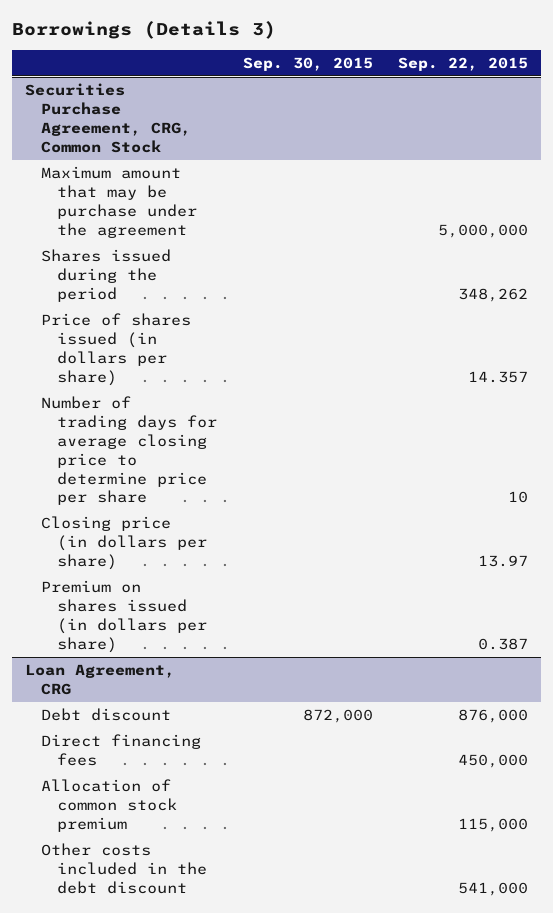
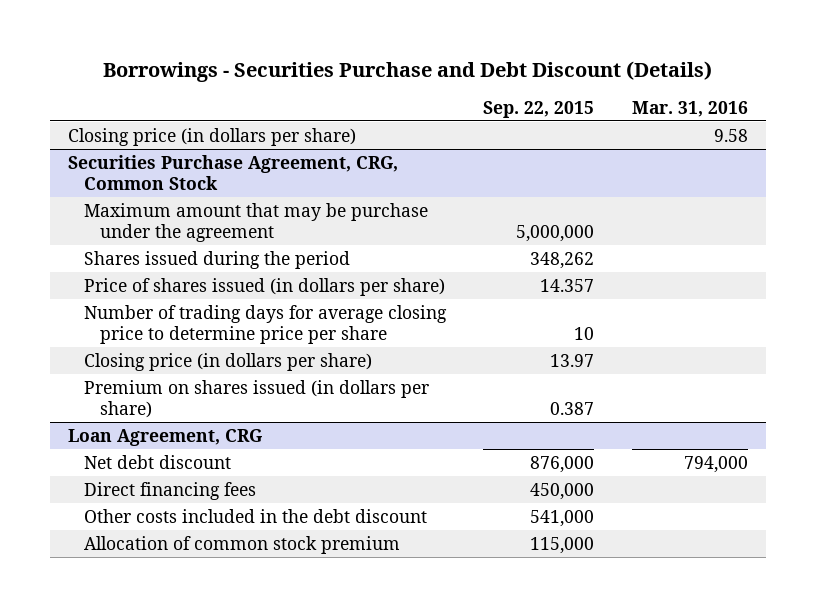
[12,20,277,39] Borrowings (Details 3) -> [102,60,712,82] Borrowings - Securities Purchase and Debt Discount (Details)
[242,56,373,71] Sep. 30, 2015 -> none
none -> [631,100,748,117] Mar. 31, 2016
none -> [68,127,357,146] Closing price (in dollars per share)
[41,708,172,722] Debt discount -> [83,454,231,469] Net debt discount
[41,779,178,832] Allocation of common stock premium -> [83,535,400,554] Allocation of common stock premium

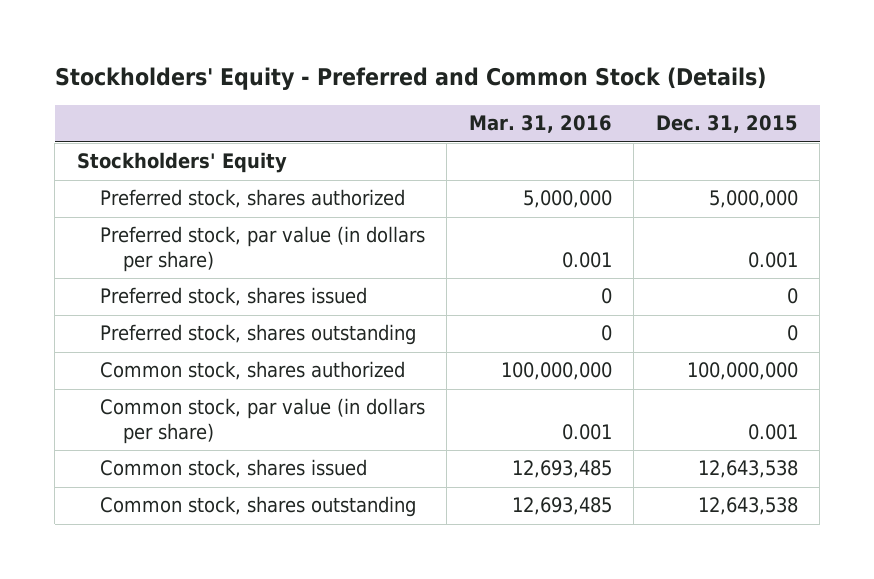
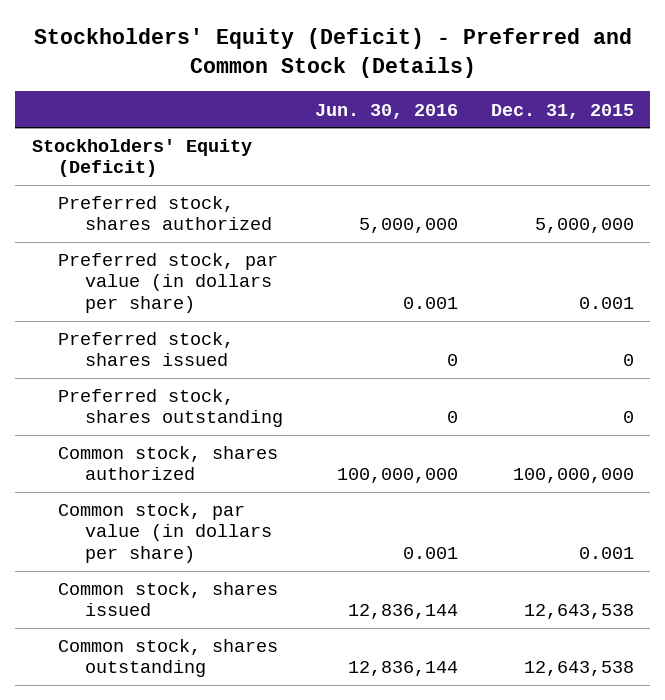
[54,67,766,91] Stockholders' Equity - Preferred and Common Stock (Details) -> [33,28,632,78] Stockholders' Equity (Deficit) - Preferred and Common Stock (Details)
[468,115,612,134] Mar. 31, 2016 -> none
none -> [315,103,459,119] Jun. 30, 2016
[76,152,287,174] Stockholders' Equity -> [31,139,252,178] Stockholders' Equity (Deficit)

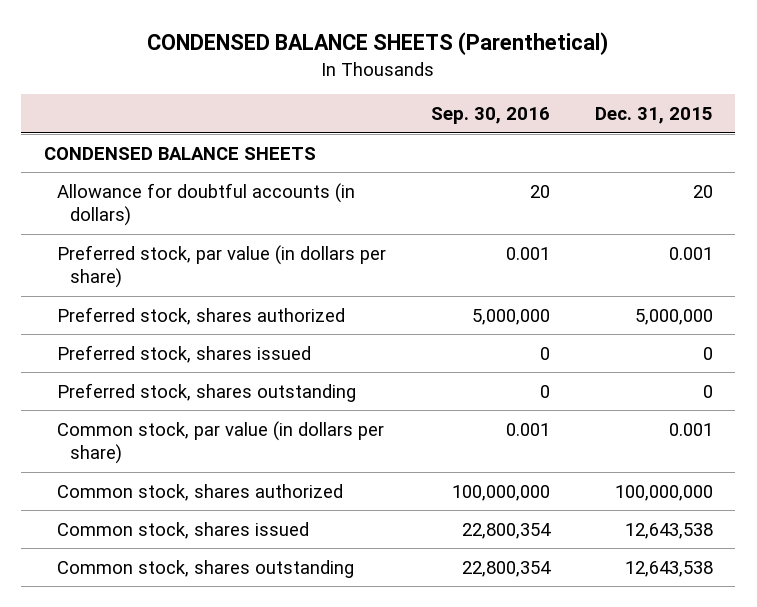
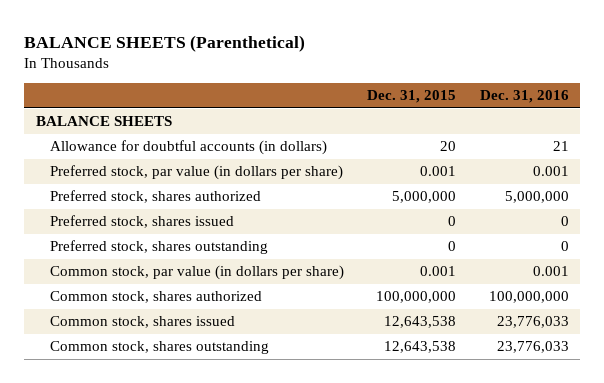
[147,32,609,56] CONDENSED BALANCE SHEETS (Parenthetical) -> [24,34,306,52] BALANCE SHEETS (Parenthetical)
[430,107,550,125] Sep. 30, 2016 -> none
none -> [479,90,569,104] Dec. 31, 2016
[43,146,316,160] CONDENSED BALANCE SHEETS -> [35,116,172,127] BALANCE SHEETS

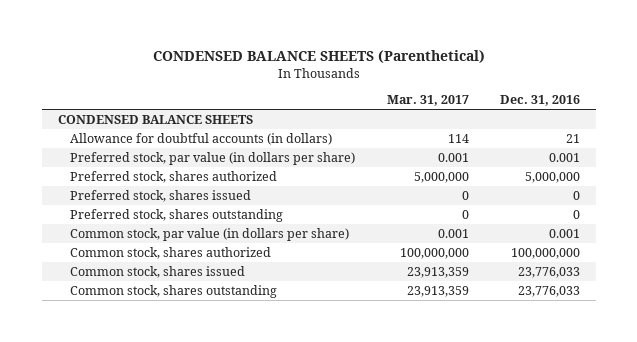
[24,34,306,52] BALANCE SHEETS (Parenthetical) -> [152,50,485,64] CONDENSED BALANCE SHEETS (Parenthetical)
[367,90,457,104] Dec. 31, 2015 -> none
none -> [386,95,469,107] Mar. 31, 2017
[35,116,172,127] BALANCE SHEETS -> [57,114,253,124] CONDENSED BALANCE SHEETS

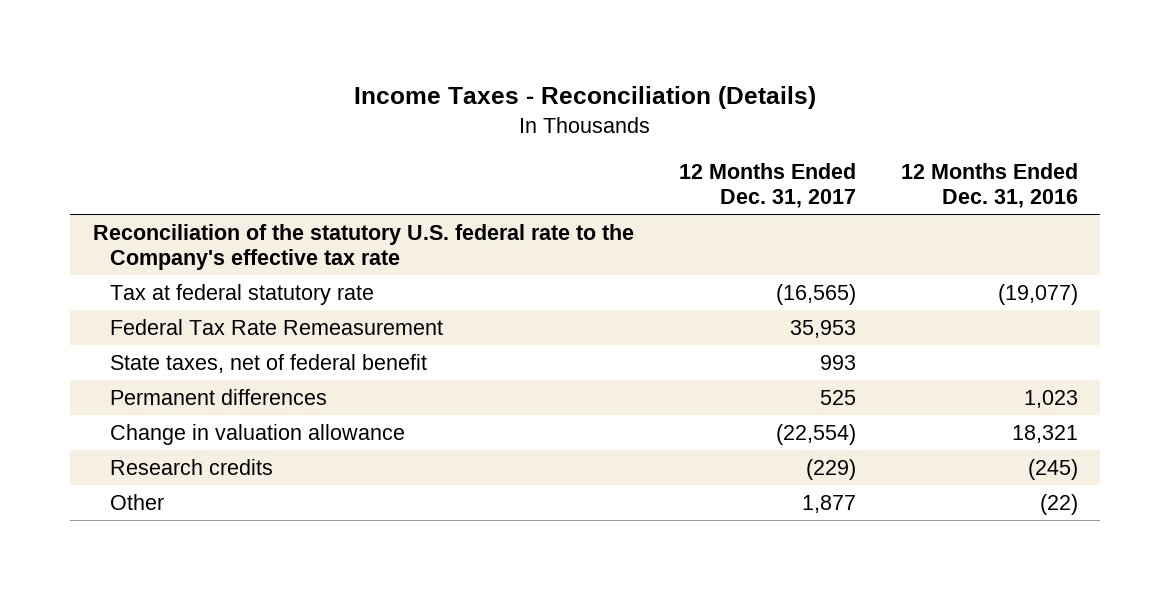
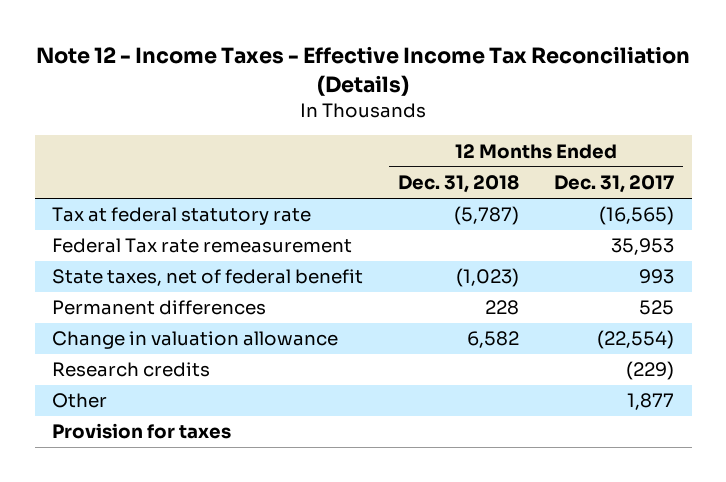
[354,85,817,109] Income Taxes - Reconciliation (Details) -> [36,46,691,96] Note 12 - Income Taxes - Effective Income Tax Reconciliation (Details)
[900,163,1078,209] 12 Months Ended Dec. 31, 2016 -> none
none -> [398,175,520,194] Dec. 31, 2018
[92,224,634,270] Reconciliation of the statutory U.S. federal rate to the Company's effective tax rate -> none
[110,319,444,336] Federal Tax Rate Remeasurement -> [52,238,353,254] Federal Tax rate remeasurement
none -> [52,423,232,440] Provision for taxes

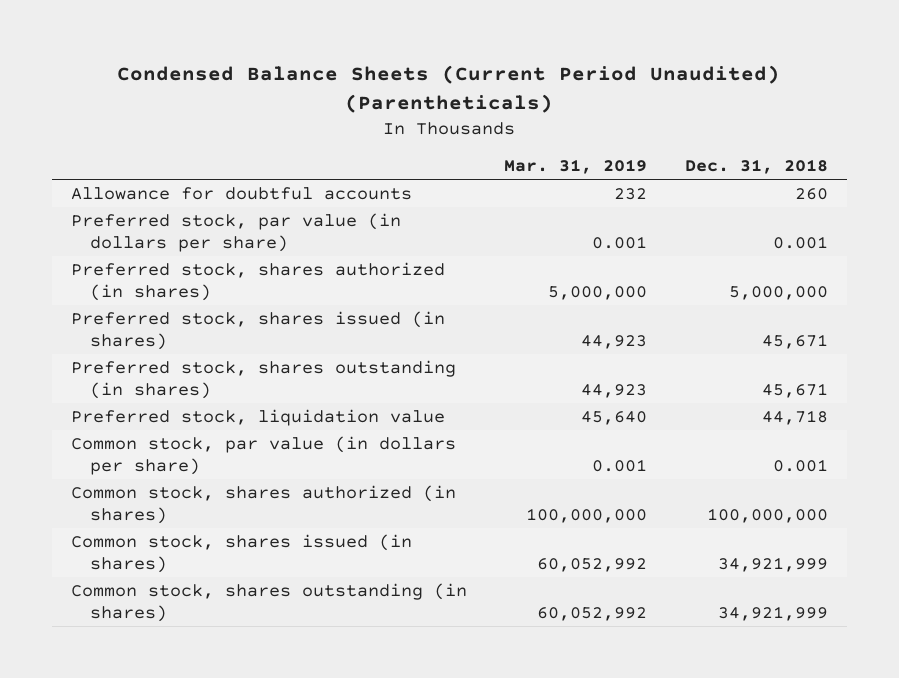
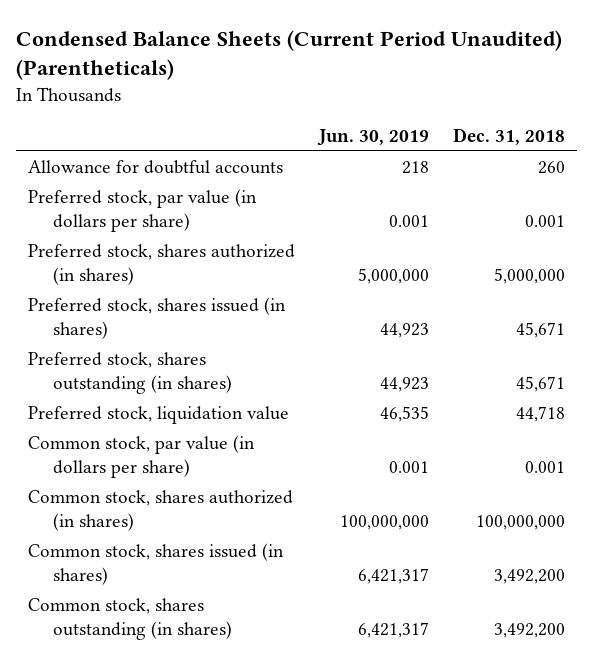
[504,158,648,174] Mar. 31, 2019 -> none
none -> [316,128,429,146] Jun. 30, 2019
[717,556,828,572] 34,921,999 -> [493,569,565,585] 3,492,200
[717,605,828,621] 34,921,999 -> [493,623,565,639] 3,492,200

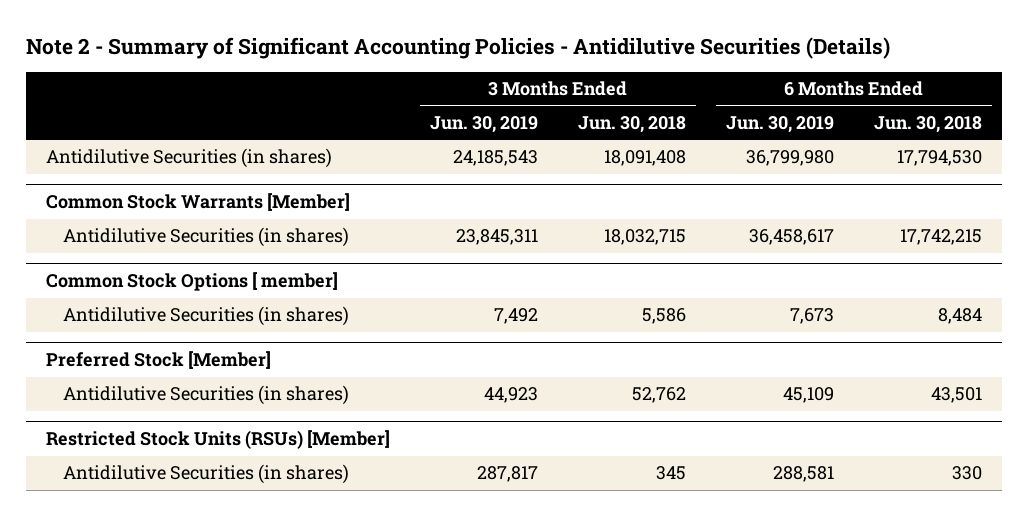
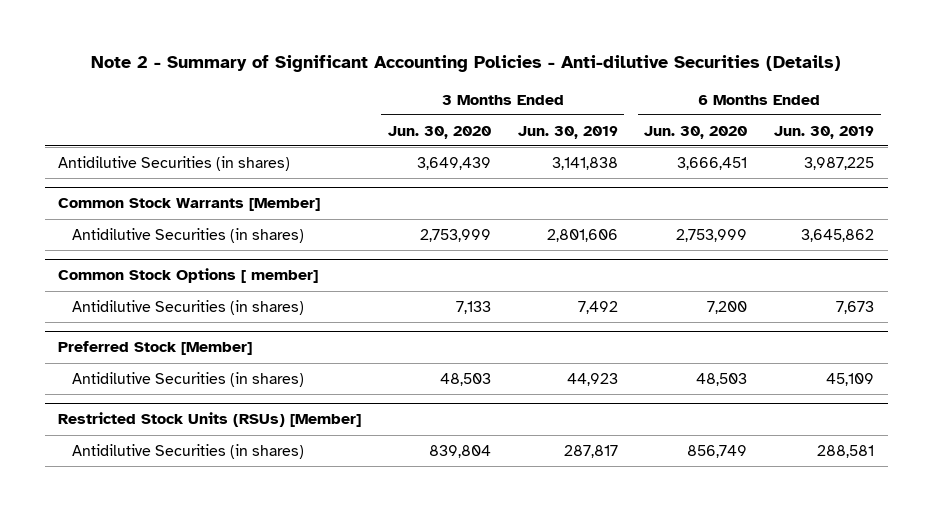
[25,36,890,59] Note 2 - Summary of Significant Accounting Policies - Antidilutive Securities (Details) -> [91,55,842,73] Note 2 - Summary of Significant Accounting Policies - Anti-dilutive Securities (Details)
[577,115,686,133] Jun. 30, 2018 -> none
[873,115,982,133] Jun. 30, 2018 -> none
none -> [387,125,491,139] Jun. 30, 2020
none -> [644,125,748,139] Jun. 30, 2020
[452,150,538,167] 24,185,543 -> [551,156,618,170] 3,141,838
[745,150,834,167] 36,799,980 -> [804,156,875,170] 3,987,225
[455,229,538,246] 23,845,311 -> [546,228,618,242] 2,801,606
[748,229,834,246] 36,458,617 -> [801,228,875,242] 3,645,862

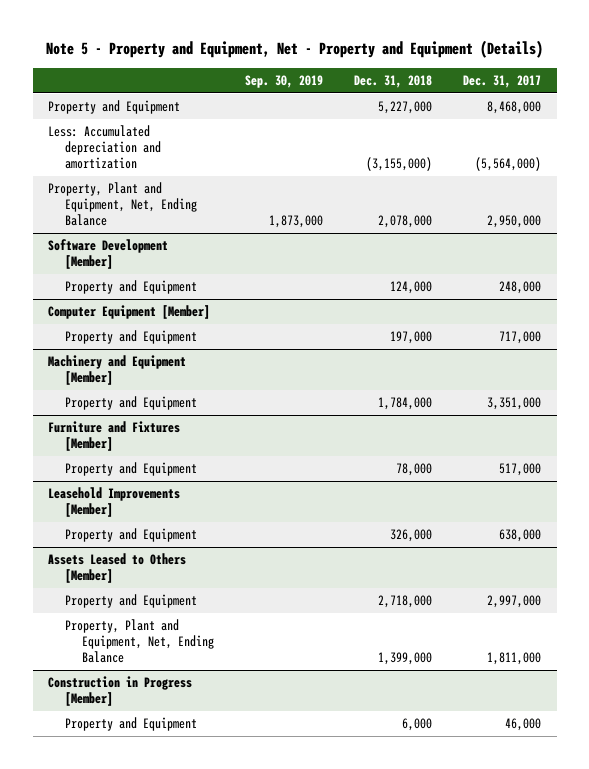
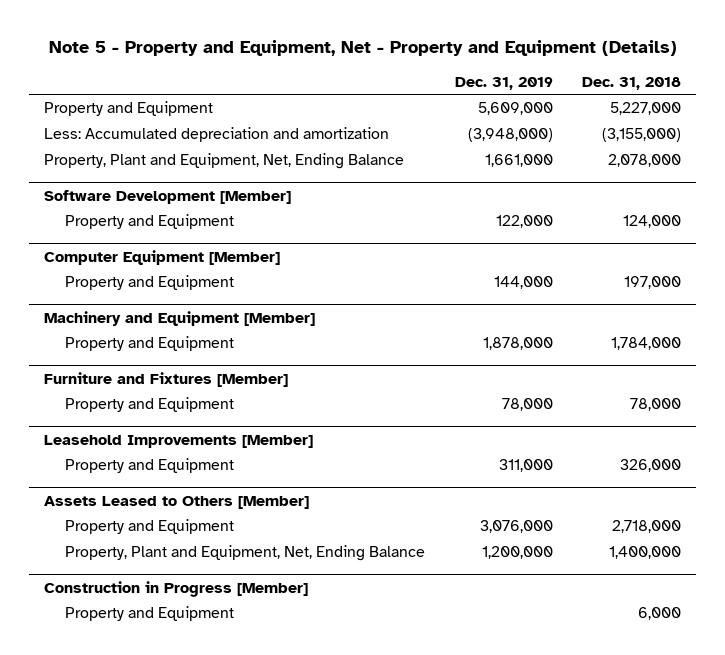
[244,74,323,88] Sep. 30, 2019 -> none
[463,74,542,88] Dec. 31, 2017 -> none
none -> [454,76,553,90] Dec. 31, 2019
[377,652,432,666] 1,399,000 -> [609,546,682,560] 1,400,000

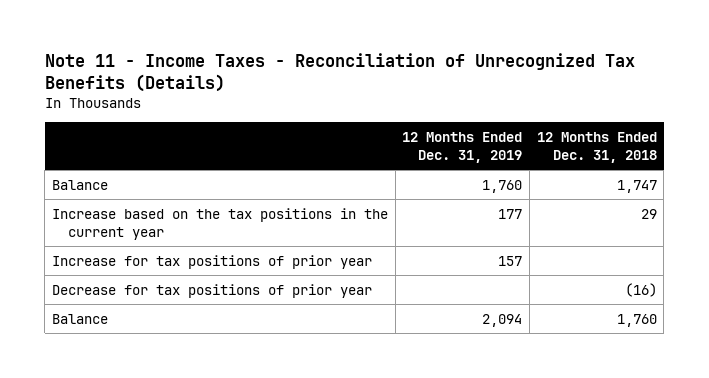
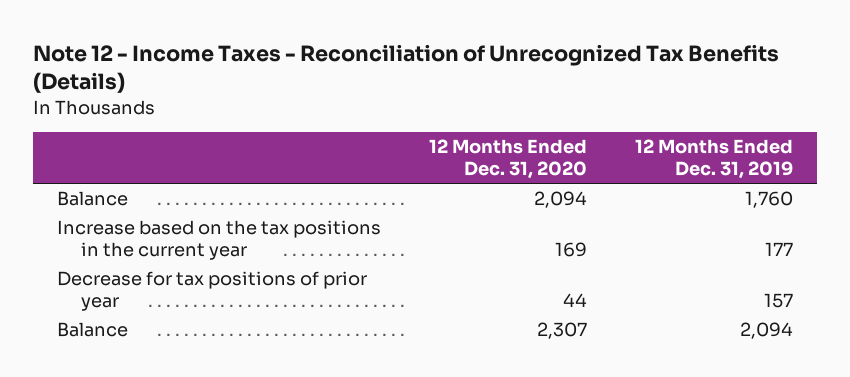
[44,52,635,92] Note 11 - Income Taxes - Reconciliation of Unrecognized Tax Benefits (Details) -> [32,44,779,94] Note 12 - Income Taxes - Reconciliation of Unrecognized Tax Benefits (Details)
[536,132,657,163] 12 Months Ended Dec. 31, 2018 -> none
none -> [428,139,587,180] 12 Months Ended Dec. 31, 2020
[52,283,373,298] Decrease for tax positions of prior year -> none
[52,254,373,269] Increase for tax positions of prior year -> [56,271,367,312] Decrease for tax positions of prior year

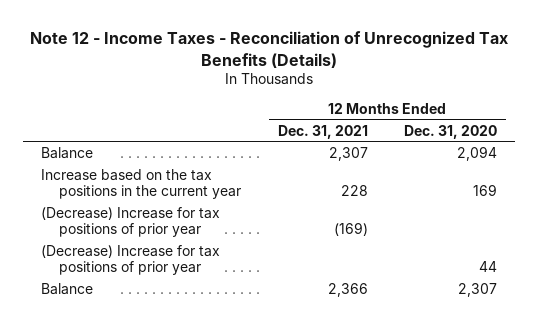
[634,139,793,180] 12 Months Ended Dec. 31, 2019 -> none
none -> [277,124,368,139] Dec. 31, 2021
none -> [40,206,220,238] (Decrease) Increase for tax positions of prior year
[56,271,367,312] Decrease for tax positions of prior year -> [40,244,220,276] (Decrease) Increase for tax positions of prior year

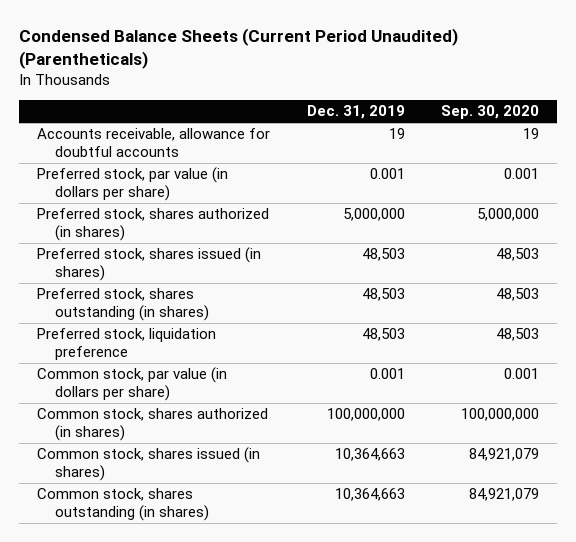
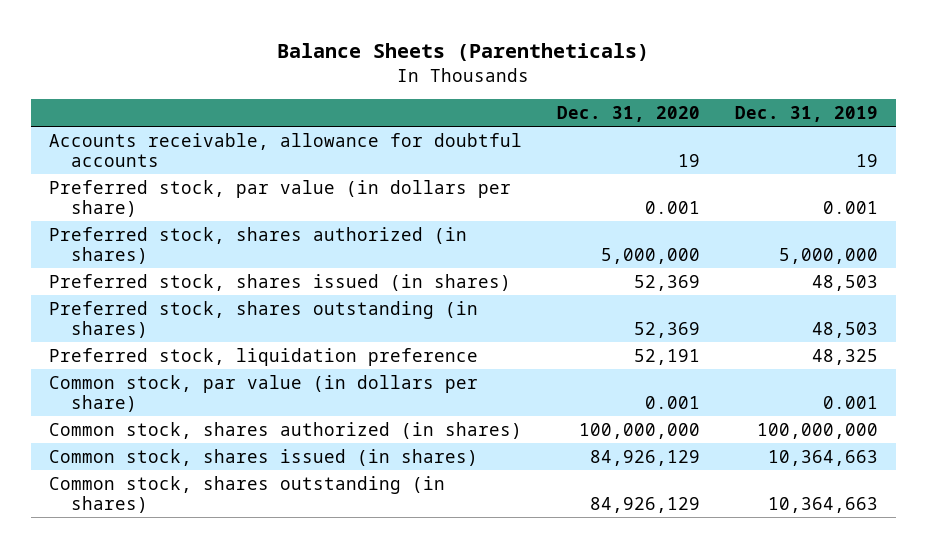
[18,27,458,70] Condensed Balance Sheets (Current Period Unaudited) (Parentheticals) -> [277,43,650,62] Balance Sheets (Parentheticals)
[440,105,539,120] Sep. 30, 2020 -> none
none -> [556,105,700,122] Dec. 31, 2020
[361,328,405,342] 48,503 -> [812,348,879,365] 48,325

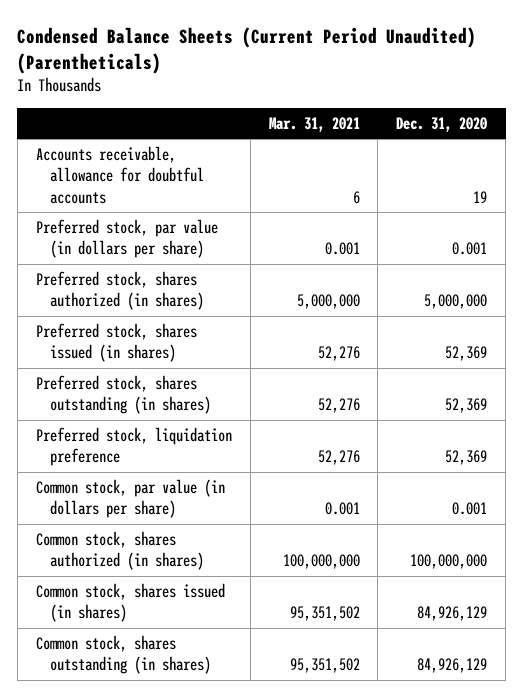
[277,43,650,62] Balance Sheets (Parentheticals) -> [17,27,477,74] Condensed Balance Sheets (Current Period Unaudited) (Parentheticals)
[735,105,879,122] Dec. 31, 2019 -> none
none -> [268,116,360,132] Mar. 31, 2021
[633,348,700,365] 52,191 -> [445,450,488,466] 52,369

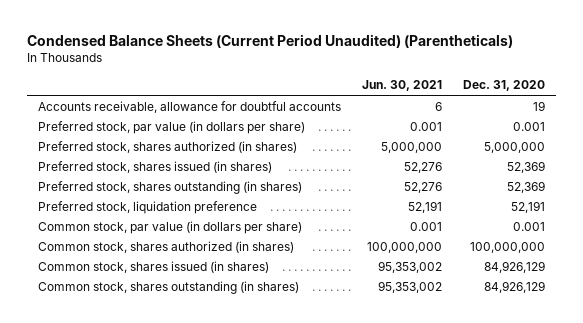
[268,116,360,132] Mar. 31, 2021 -> none
none -> [362,80,443,92] Jun. 30, 2021
[445,450,488,466] 52,369 -> [511,200,546,213] 52,191

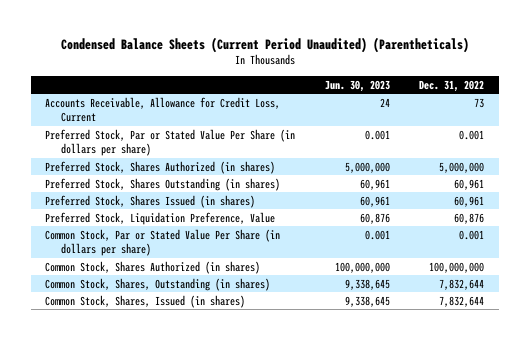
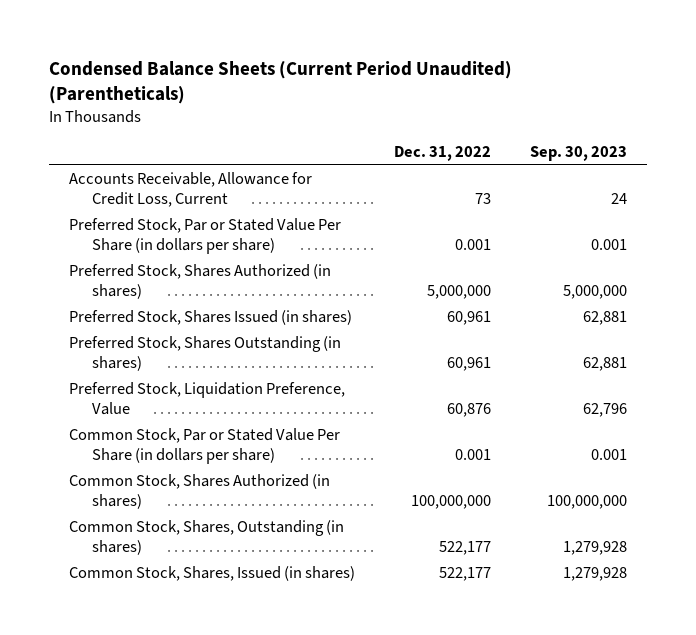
[324,79,390,92] Jun. 30, 2023 -> none
none -> [529,146,627,162] Sep. 30, 2023
[45,177,281,191] Preferred Stock, Shares Outstanding (in shares) -> [68,336,341,372] Preferred Stock, Shares Outstanding (in shares)
[439,278,485,290] 7,832,644 -> [438,541,491,556] 522,177
[439,295,485,307] 7,832,644 -> [438,567,491,582] 522,177

